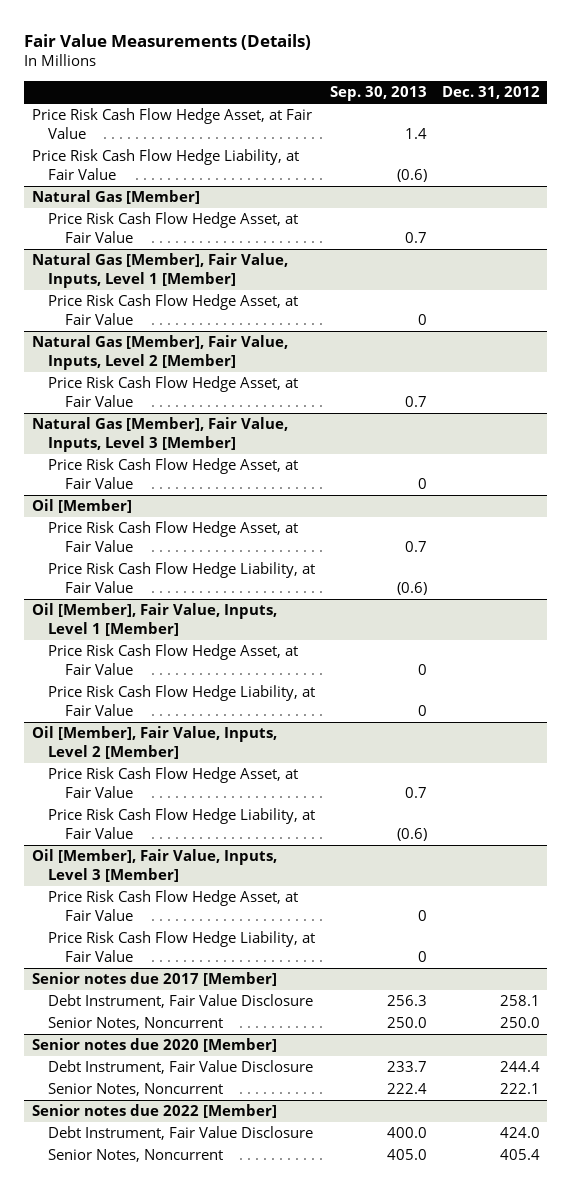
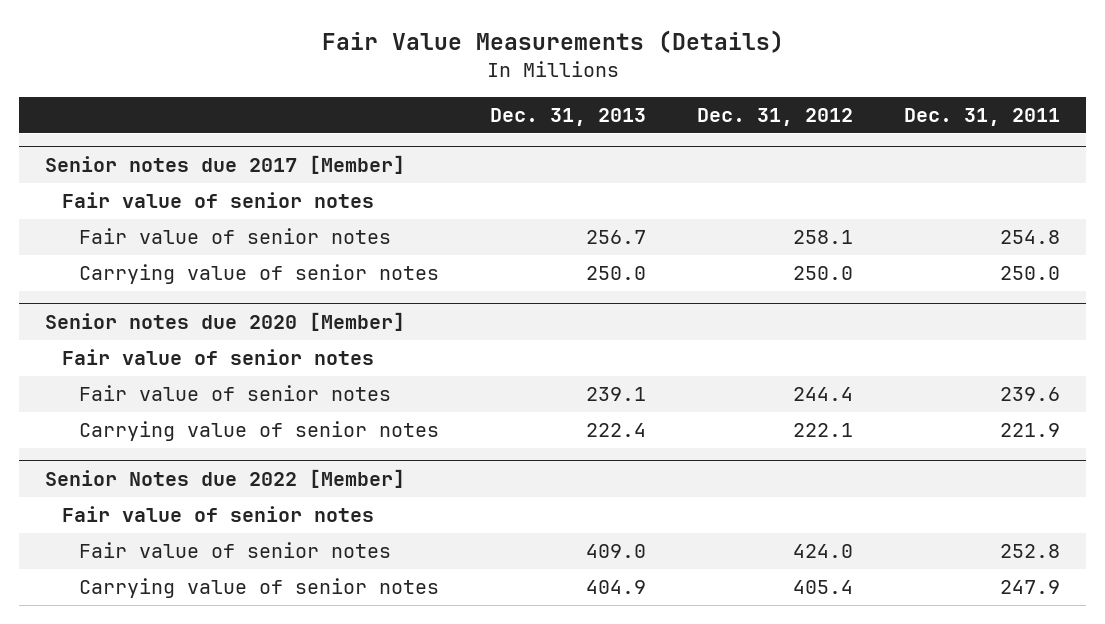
[330,86,428,102] Sep. 30, 2013 -> none
none -> [490,108,647,127] Dec. 31, 2013
none -> [904,108,1061,127] Dec. 31, 2011
[31,108,312,139] Price Risk Cash Flow Hedge Asset, at Fair Value -> none
[31,149,299,180] Price Risk Cash Flow Hedge Liability, at Fair Value -> none
[31,190,200,205] Natural Gas [Member] -> none
[48,212,299,243] Price Risk Cash Flow Hedge Asset, at Fair Value -> none
[31,253,288,288] Natural Gas [Member], Fair Value, Inputs, Level 1 [Member] -> none
[48,294,299,325] Price Risk Cash Flow Hedge Asset, at Fair Value -> none
[31,335,288,370] Natural Gas [Member], Fair Value, Inputs, Level 2 [Member] -> none
[48,376,299,407] Price Risk Cash Flow Hedge Asset, at Fair Value -> none
[31,417,288,452] Natural Gas [Member], Fair Value, Inputs, Level 3 [Member] -> none
[48,458,299,489] Price Risk Cash Flow Hedge Asset, at Fair Value -> none
[31,499,132,514] Oil [Member] -> none
[48,521,299,552] Price Risk Cash Flow Hedge Asset, at Fair Value -> none
[48,562,316,593] Price Risk Cash Flow Hedge Liability, at Fair Value -> none
[31,603,277,636] Oil [Member], Fair Value, Inputs, Level 1 [Member] -> none
[48,644,299,675] Price Risk Cash Flow Hedge Asset, at Fair Value -> none
[48,685,316,716] Price Risk Cash Flow Hedge Liability, at Fair Value -> none
[31,726,277,759] Oil [Member], Fair Value, Inputs, Level 2 [Member] -> none
[48,767,299,798] Price Risk Cash Flow Hedge Asset, at Fair Value -> none
[48,808,316,839] Price Risk Cash Flow Hedge Liability, at Fair Value -> none
[31,849,277,882] Oil [Member], Fair Value, Inputs, Level 3 [Member] -> none
[48,890,299,921] Price Risk Cash Flow Hedge Asset, at Fair Value -> none
[48,931,316,962] Price Risk Cash Flow Hedge Liability, at Fair Value -> none
none -> [62,192,375,209] Fair value of senior notes
[48,994,314,1009] Debt Instrument, Fair Value Disclosure -> [79,228,392,245] Fair value of senior notes
[48,1017,224,1031] Senior Notes, Noncurrent -> [79,264,440,285] Carrying value of senior notes
none -> [62,349,375,366] Fair value of senior notes
[48,1060,314,1075] Debt Instrument, Fair Value Disclosure -> [79,385,392,402] Fair value of senior notes
[48,1083,224,1097] Senior Notes, Noncurrent -> [79,421,440,442] Carrying value of senior notes
[31,1104,277,1119] Senior notes due 2022 [Member] -> [44,469,405,489] Senior Notes due 2022 [Member]
none -> [62,506,375,523] Fair value of senior notes
[48,1126,314,1141] Debt Instrument, Fair Value Disclosure -> [79,542,392,559] Fair value of senior notes
[48,1149,224,1163] Senior Notes, Noncurrent -> [79,578,440,599] Carrying value of senior notes

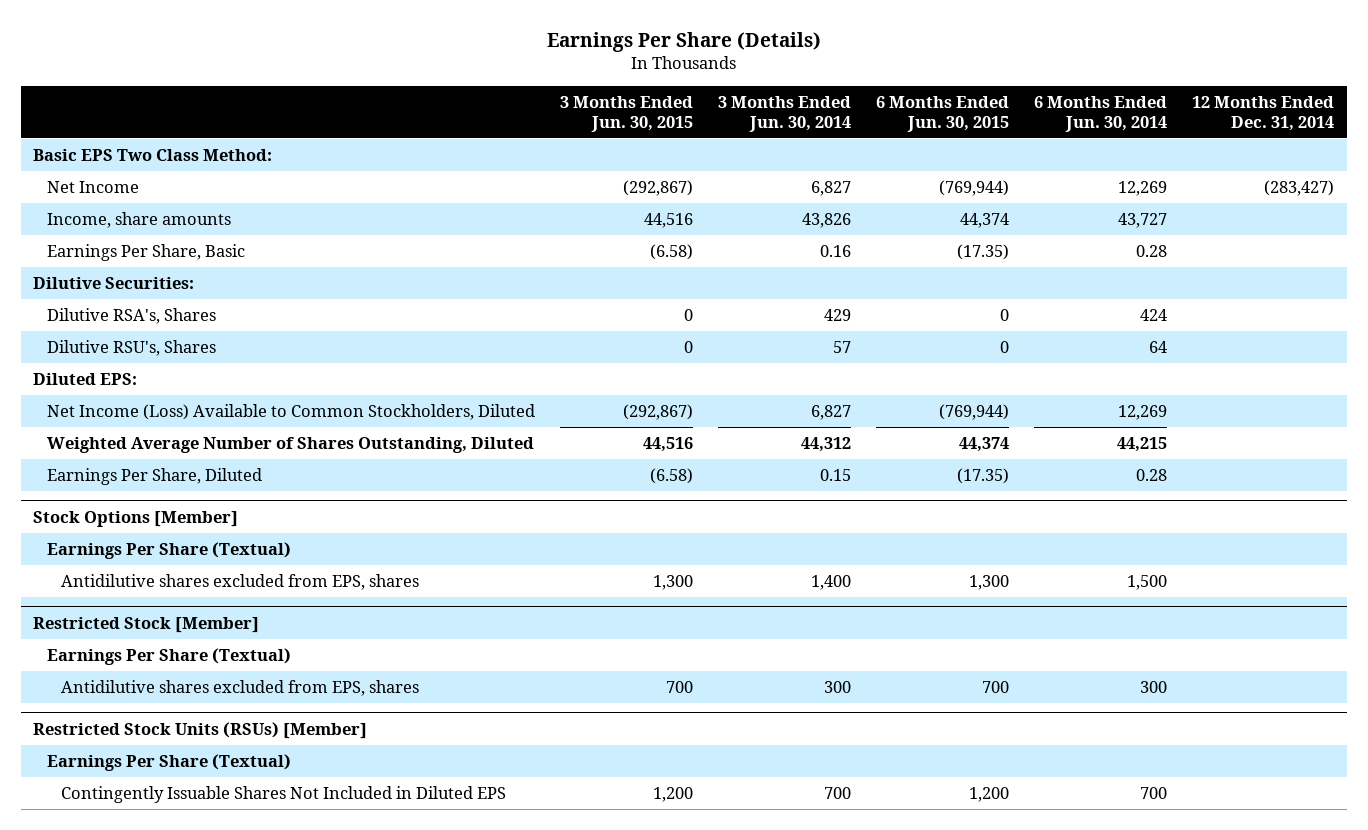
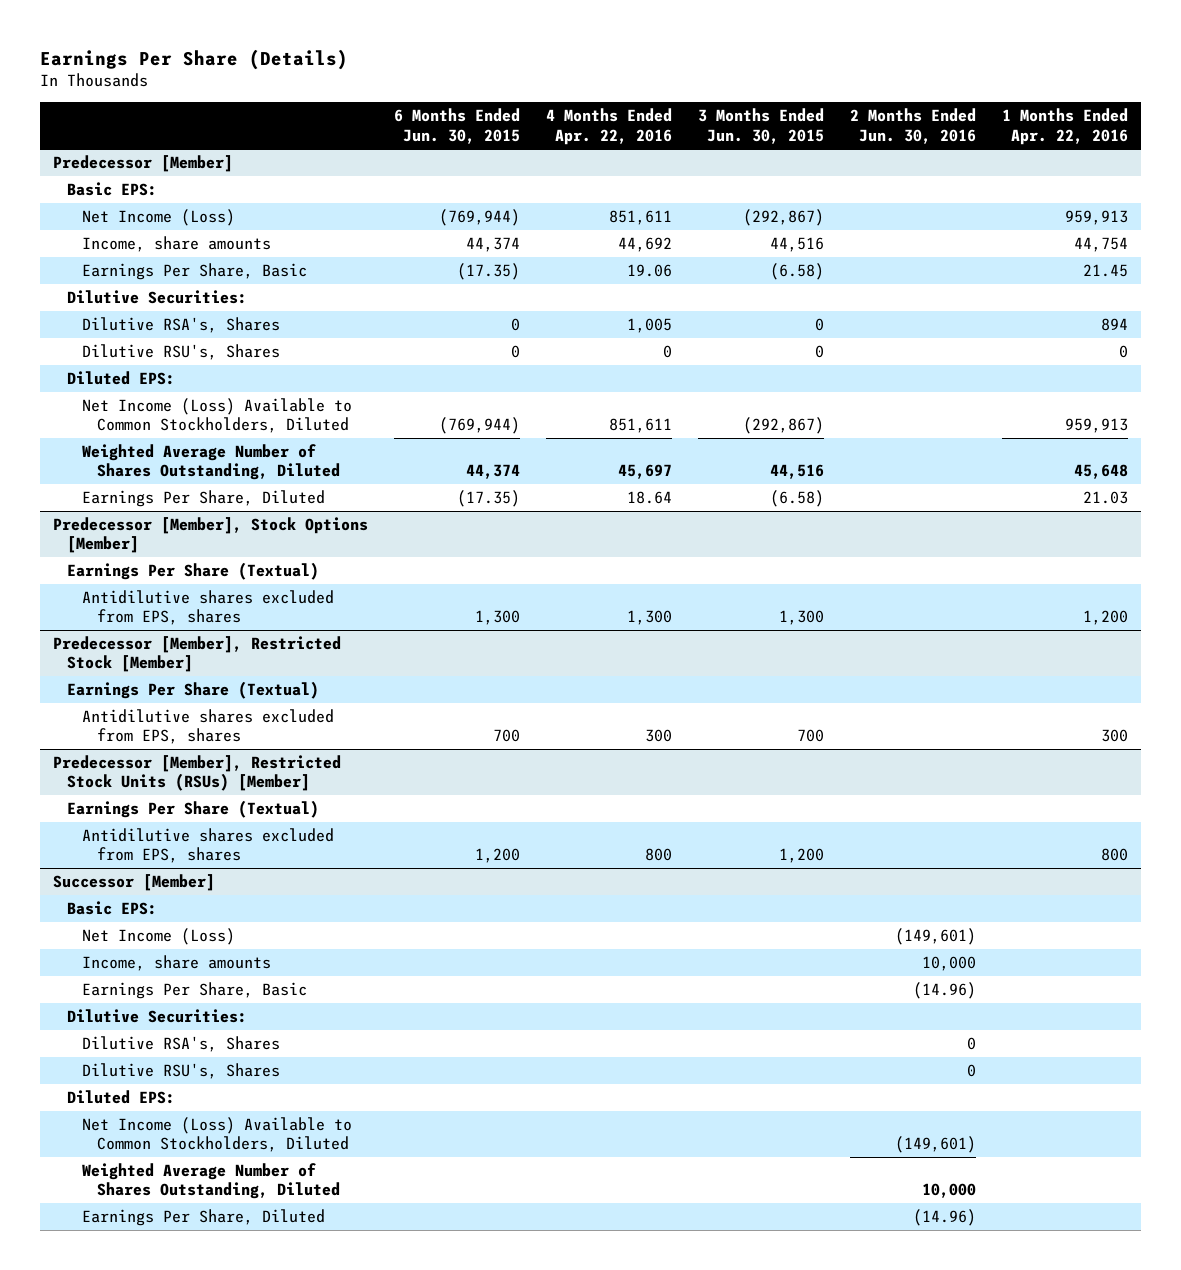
[718,96,852,132] 3 Months Ended Jun. 30, 2014 -> none
[1034,96,1168,132] 6 Months Ended Jun. 30, 2014 -> none
[1192,96,1335,131] 12 Months Ended Dec. 31, 2014 -> none
none -> [546,108,673,145] 4 Months Ended Apr. 22, 2016
none -> [850,108,977,144] 2 Months Ended Jun. 30, 2016
none -> [1002,108,1129,145] 1 Months Ended Apr. 22, 2016
none -> [52,155,233,173] Predecessor [Member]
[33,149,273,162] Basic EPS Two Class Method: -> [67,182,158,197] Basic EPS:
[47,181,140,194] Net Income -> [82,209,236,227] Net Income (Loss)
[33,510,239,527] Stock Options [Member] -> [52,517,368,554] Predecessor [Member], Stock Options [Member]
[33,616,260,633] Restricted Stock [Member] -> [52,636,341,673] Predecessor [Member], Restricted Stock [Member]
[33,721,368,739] Restricted Stock Units (RSUs) [Member] -> [52,755,341,792] Predecessor [Member], Restricted Stock Units (RSUs) [Member]
[61,786,507,804] Contingently Issuable Shares Not Included in Diluted EPS -> [82,828,335,864] Antidilutive shares excluded from EPS, shares
none -> [52,874,215,892] Successor [Member]
none -> [67,901,158,916] Basic EPS:
none -> [82,928,236,946] Net Income (Loss)
none -> [82,955,272,972] Income, share amounts
none -> [82,982,308,1000] Earnings Per Share, Basic
none -> [67,1009,248,1024] Dilutive Securities:
none -> [82,1036,281,1053] Dilutive RSA's, Shares
none -> [82,1063,281,1080] Dilutive RSU's, Shares
none -> [67,1090,176,1105] Diluted EPS:
none -> [82,1117,353,1153] Net Income (Loss) Available to Common Stockholders, Diluted
none -> [82,1163,340,1200] Weighted Average Number of Shares Outstanding, Diluted
none -> [82,1209,326,1227] Earnings Per Share, Diluted

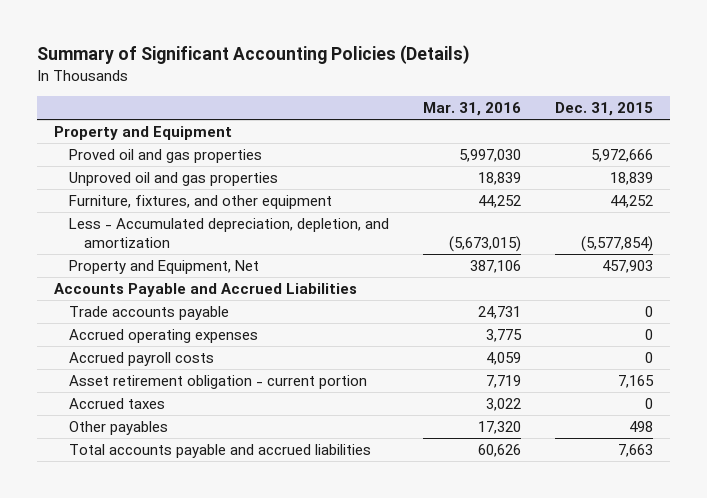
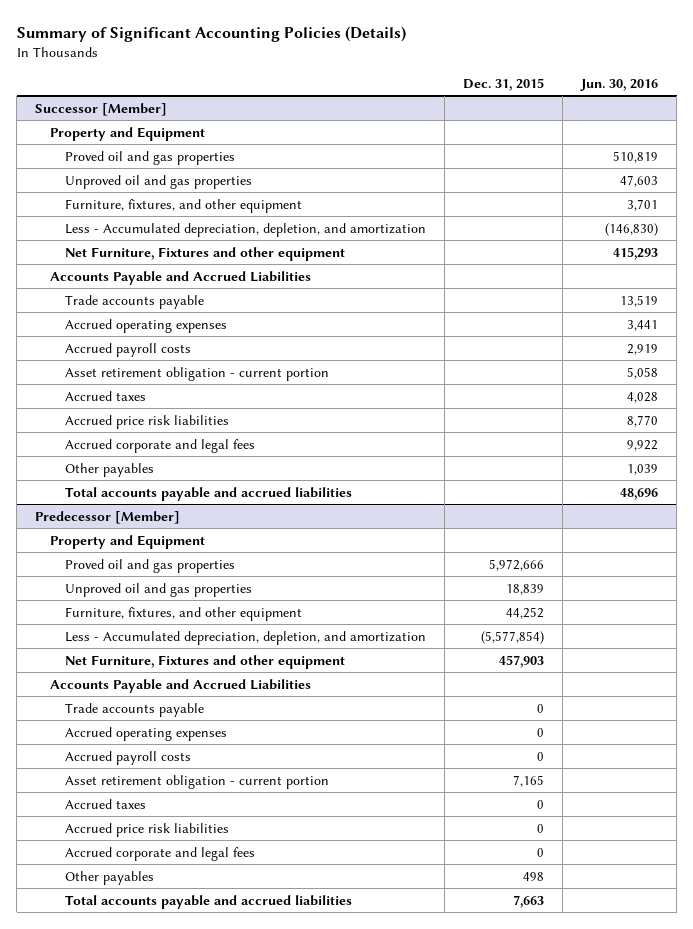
[422,102,521,117] Mar. 31, 2016 -> none
none -> [580,78,659,91] Jun. 30, 2016
none -> [35,102,168,116] Successor [Member]
none -> [50,126,206,141] Property and Equipment
none -> [65,150,236,165] Proved oil and gas properties
none -> [65,174,253,189] Unproved oil and gas properties
none -> [65,198,303,213] Furniture, fixtures, and other equipment
none -> [65,222,427,237] Less - Accumulated depreciation, depletion, and amortization
none -> [65,246,346,261] Net Furniture, Fixtures and other equipment
none -> [50,270,312,285] Accounts Payable and Accrued Liabilities
none -> [65,294,205,309] Trade accounts payable
none -> [65,318,228,333] Accrued operating expenses
none -> [65,342,192,357] Accrued payroll costs
none -> [65,366,330,381] Asset retirement obligation - current portion
none -> [65,390,147,401] Accrued taxes
none -> [65,414,230,429] Accrued price risk liabilities
none -> [65,438,256,453] Accrued corporate and legal fees
none -> [65,462,155,477] Other payables
none -> [65,486,353,501] Total accounts payable and accrued liabilities
none -> [35,510,181,524] Predecessor [Member]
[68,260,259,275] Property and Equipment, Net -> [65,654,346,669] Net Furniture, Fixtures and other equipment
none -> [65,822,230,837] Accrued price risk liabilities
none -> [65,846,256,861] Accrued corporate and legal fees

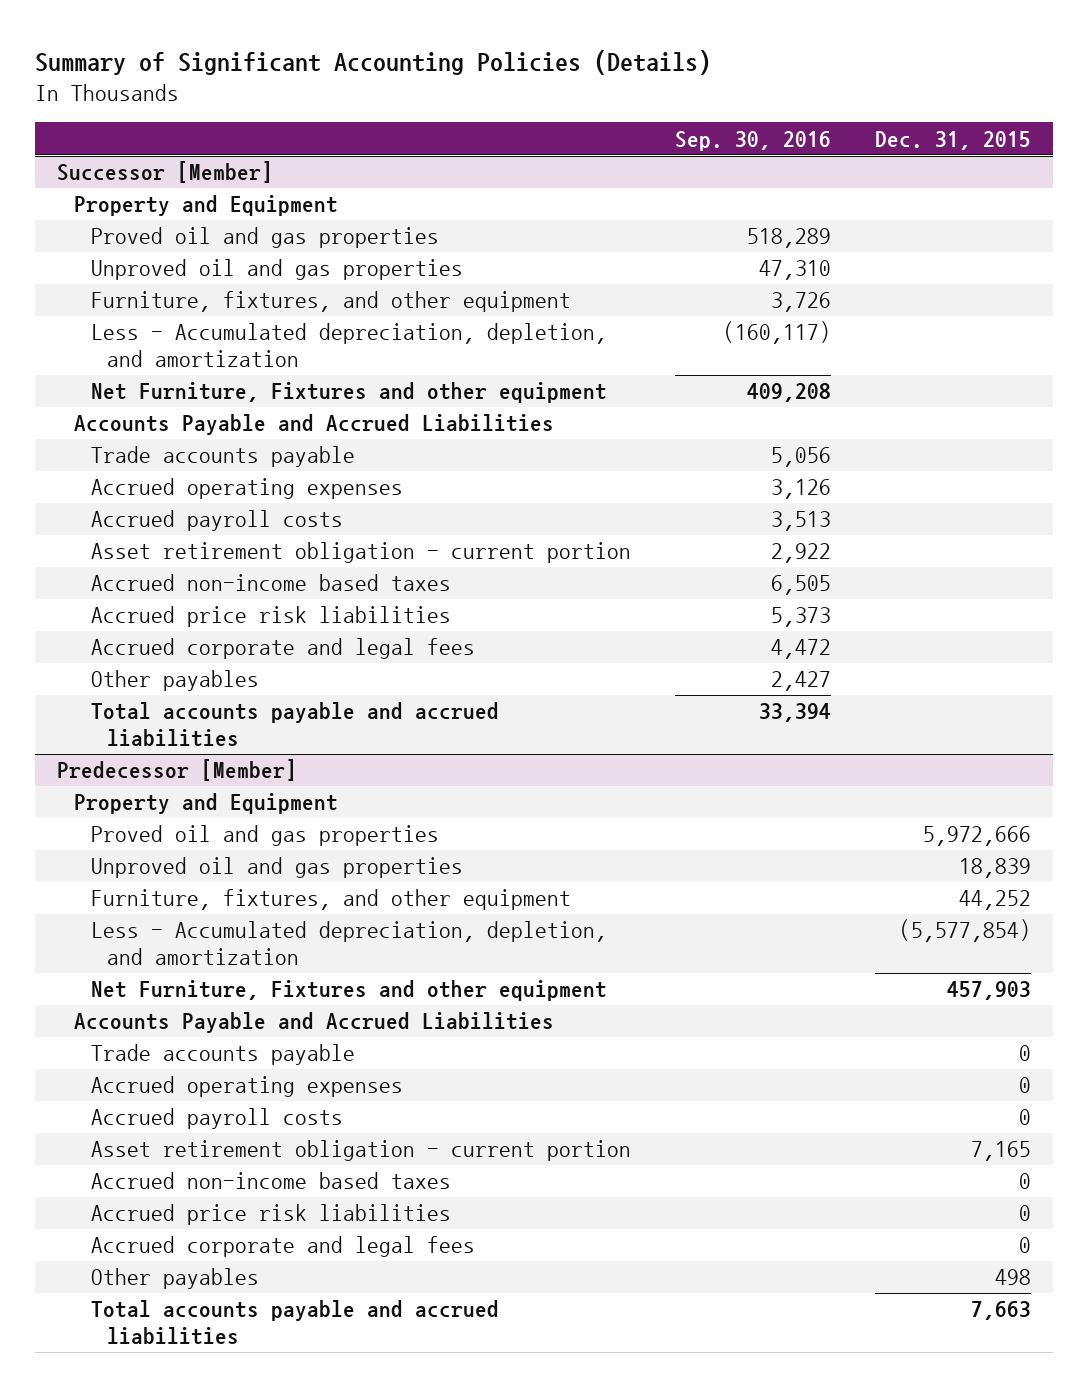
[580,78,659,91] Jun. 30, 2016 -> none
none -> [674,130,831,151] Sep. 30, 2016
[65,390,147,401] Accrued taxes -> [90,574,451,592] Accrued non-income based taxes
[65,798,147,809] Accrued taxes -> [90,1172,451,1190] Accrued non-income based taxes

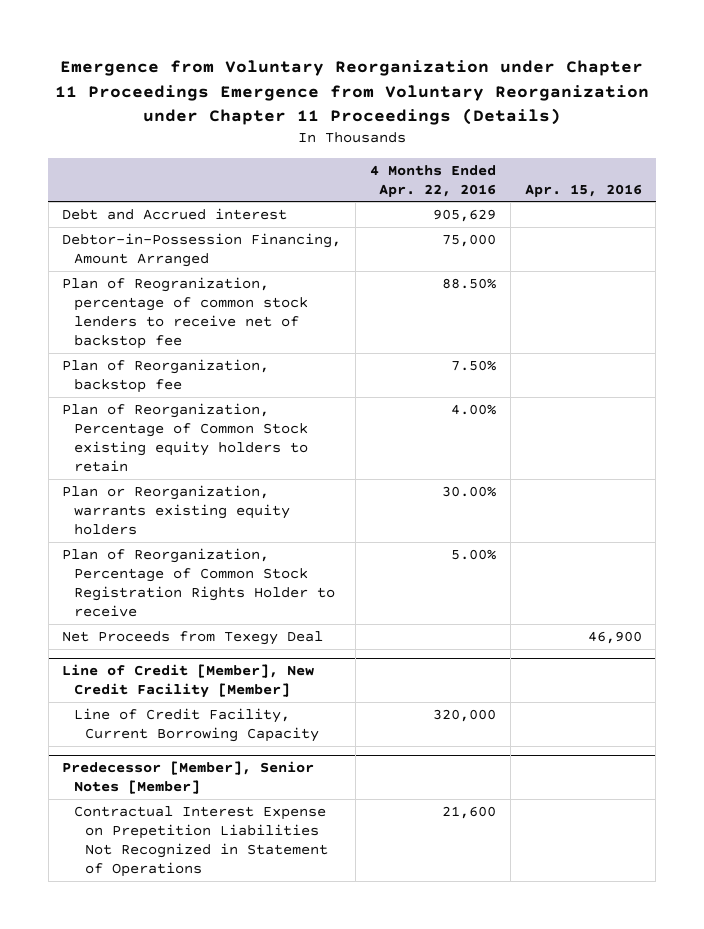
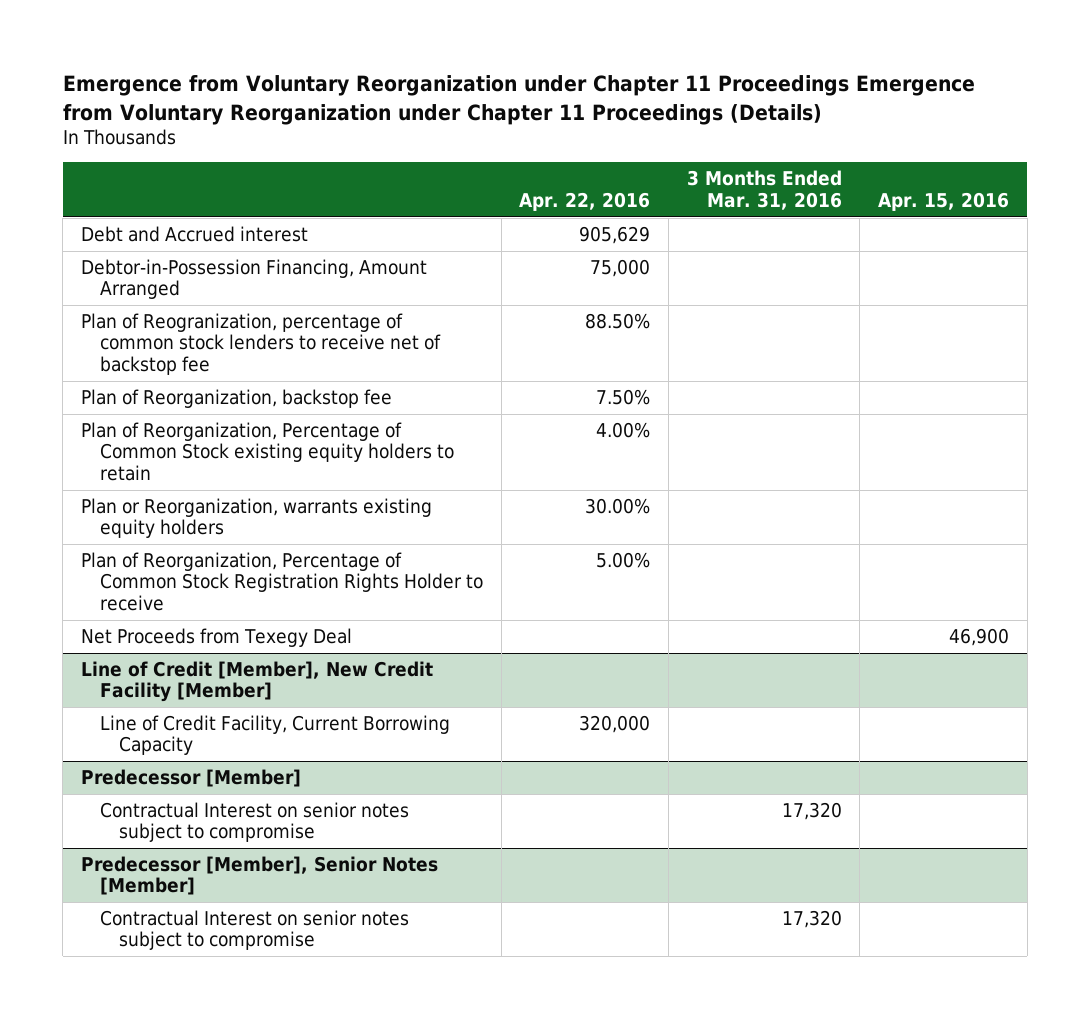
[369,164,496,197] 4 Months Ended Apr. 22, 2016 -> none
none -> [519,191,651,211] Apr. 22, 2016
none -> [686,170,842,210] 3 Months Ended Mar. 31, 2016
none -> [80,768,301,787] Predecessor [Member]
none -> [100,801,410,843] Contractual Interest on senior notes subject to compromise
[73,805,329,877] Contractual Interest Expense on Prepetition Liabilities Not Recognized in Statement of Operations -> [100,909,410,951] Contractual Interest on senior notes subject to compromise

